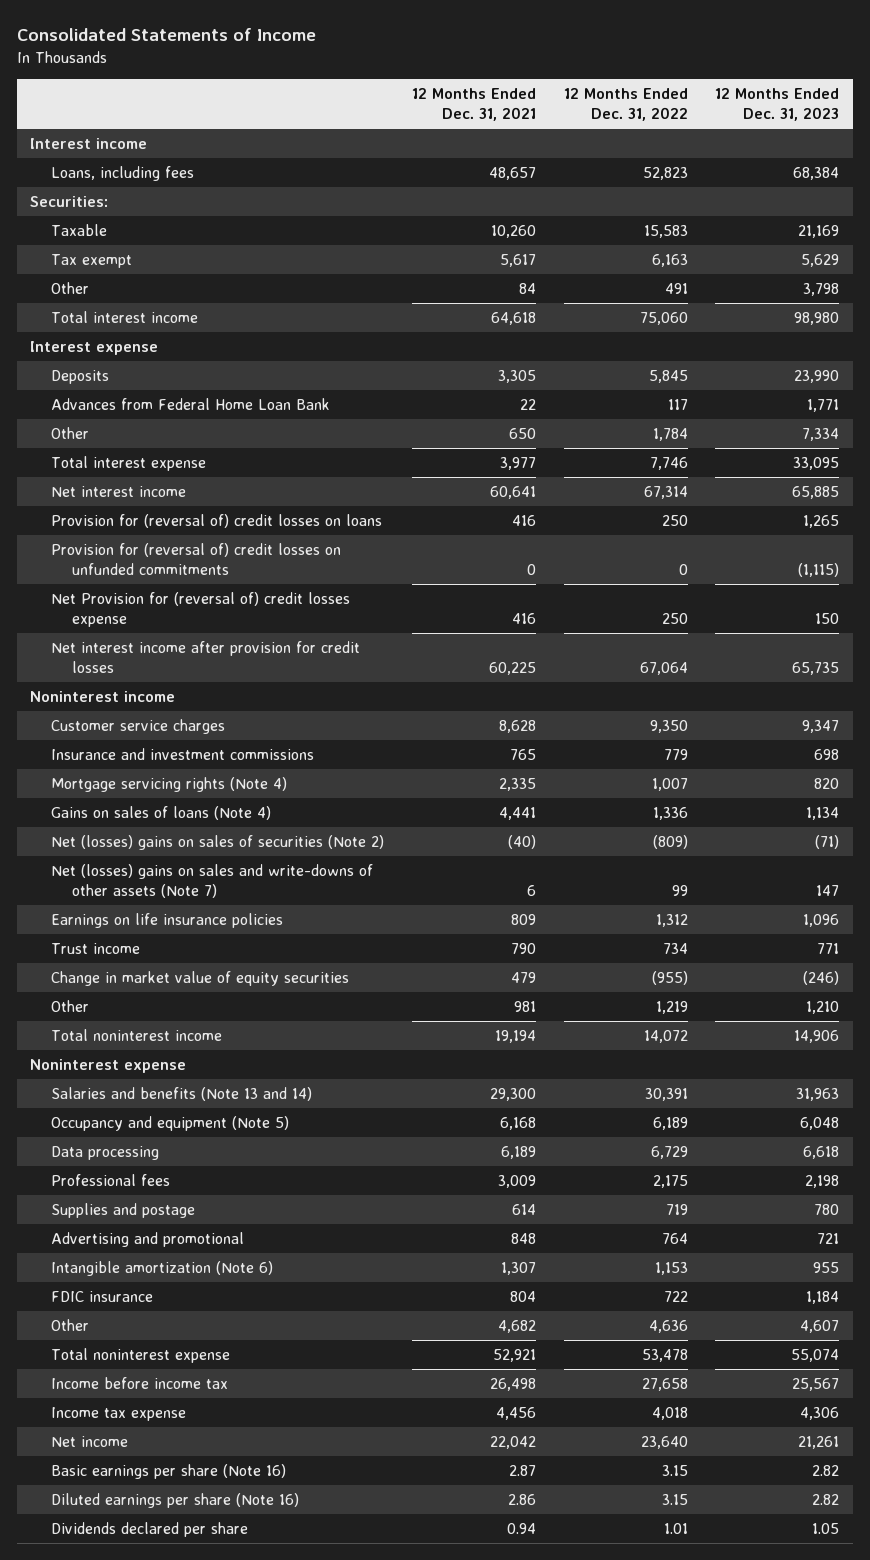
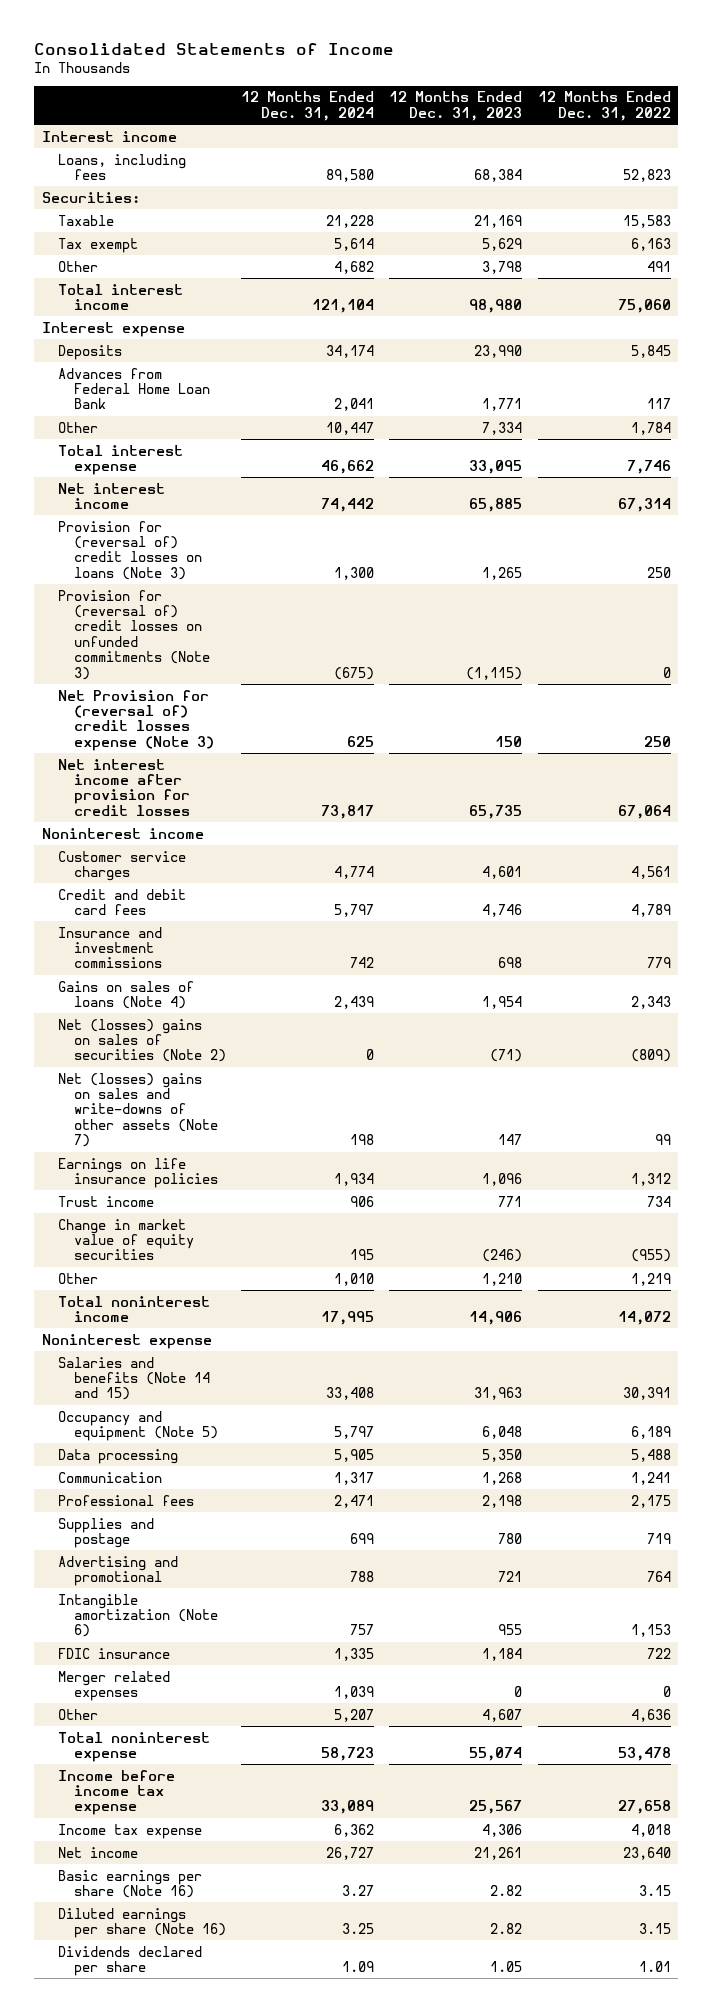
[411,87,536,122] 12 Months Ended Dec. 31, 2021 -> none
none -> [240,91,374,121] 12 Months Ended Dec. 31, 2024
[51,514,383,529] Provision for (reversal of) credit losses on loans -> [57,520,202,580] Provision for (reversal of) credit losses on loans (Note 3)
[51,543,342,576] Provision for (reversal of) credit losses on unfunded commitments -> [57,589,210,680] Provision for (reversal of) credit losses on unfunded commitments (Note 3)
[51,592,351,628] Net Provision for (reversal of) credit losses expense -> [57,689,214,751] Net Provision for (reversal of) credit losses expense (Note 3)
[649,720,688,734] 9,350 -> [630,865,671,879] 4,561
[802,720,840,734] 9,347 -> [482,865,523,879] 4,601
none -> [57,888,186,915] Credit and debit card fees
[51,777,288,793] Mortgage servicing rights (Note 4) -> none
[652,807,688,821] 1,336 -> [630,995,671,1009] 2,343
[806,807,840,821] 1,134 -> [482,995,523,1009] 1,954
[51,1087,313,1102] Salaries and benefits (Note 13 and 14) -> [57,1356,210,1401] Salaries and benefits (Note 14 and 15)
[650,1146,688,1160] 6,729 -> [630,1448,671,1462] 5,488
[803,1146,840,1160] 6,618 -> [482,1448,523,1462] 5,350
none -> [57,1471,162,1483] Communication
none -> [57,1670,170,1701] Merger related expenses
[51,1377,229,1390] Income before income tax -> [57,1769,175,1816] Income before income tax expense

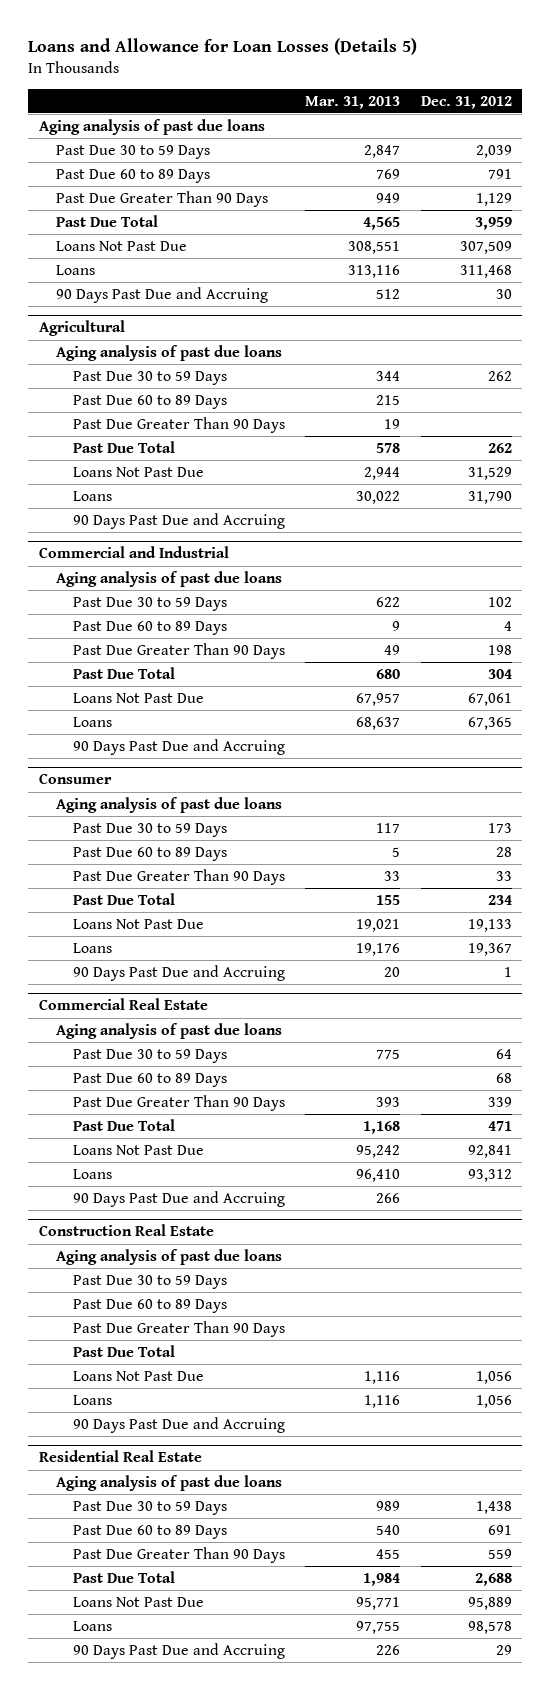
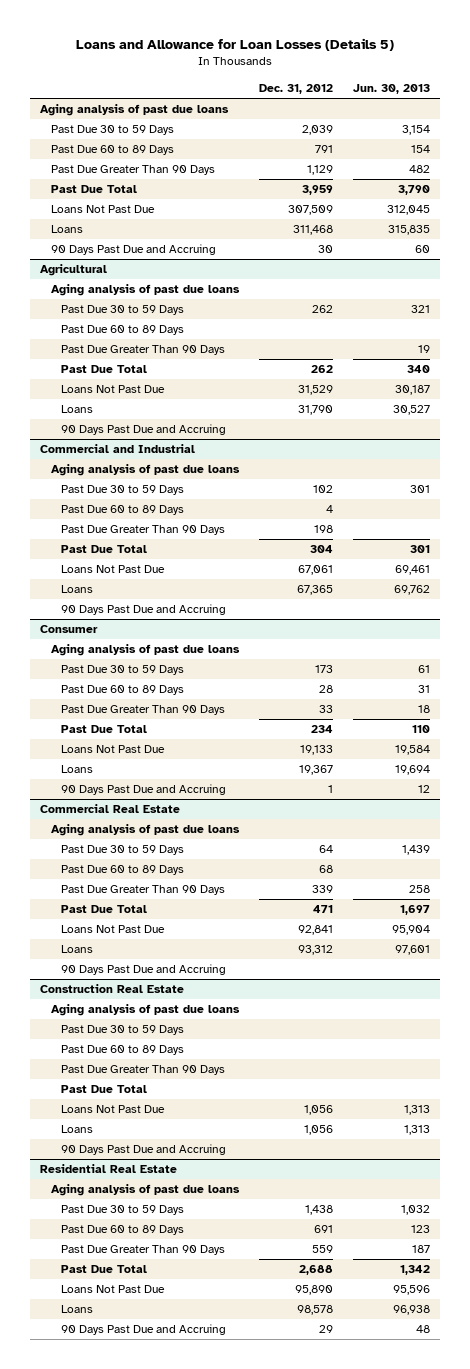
[305,95,401,109] Mar. 31, 2013 -> none
none -> [352,84,430,95] Jun. 30, 2013
[468,1596,513,1610] 95,889 -> [294,1285,333,1296] 95,890

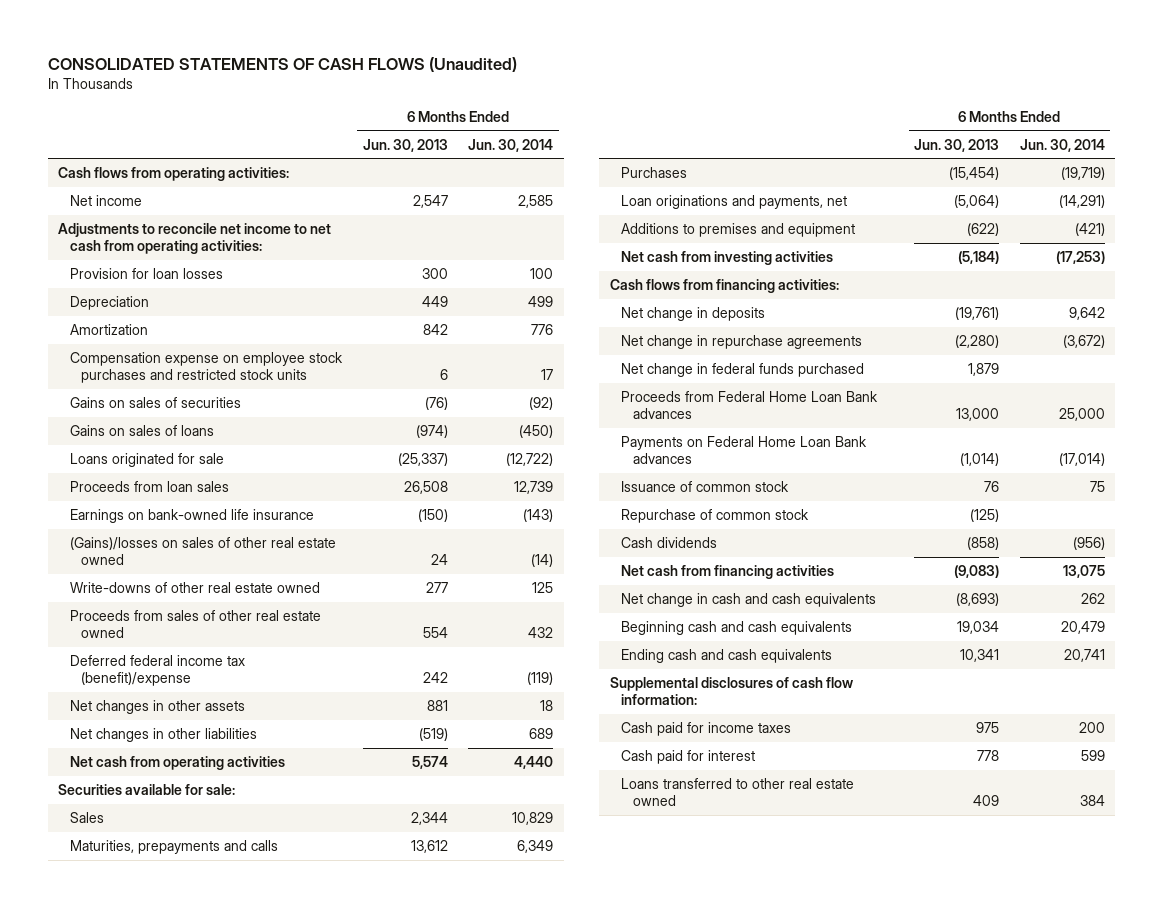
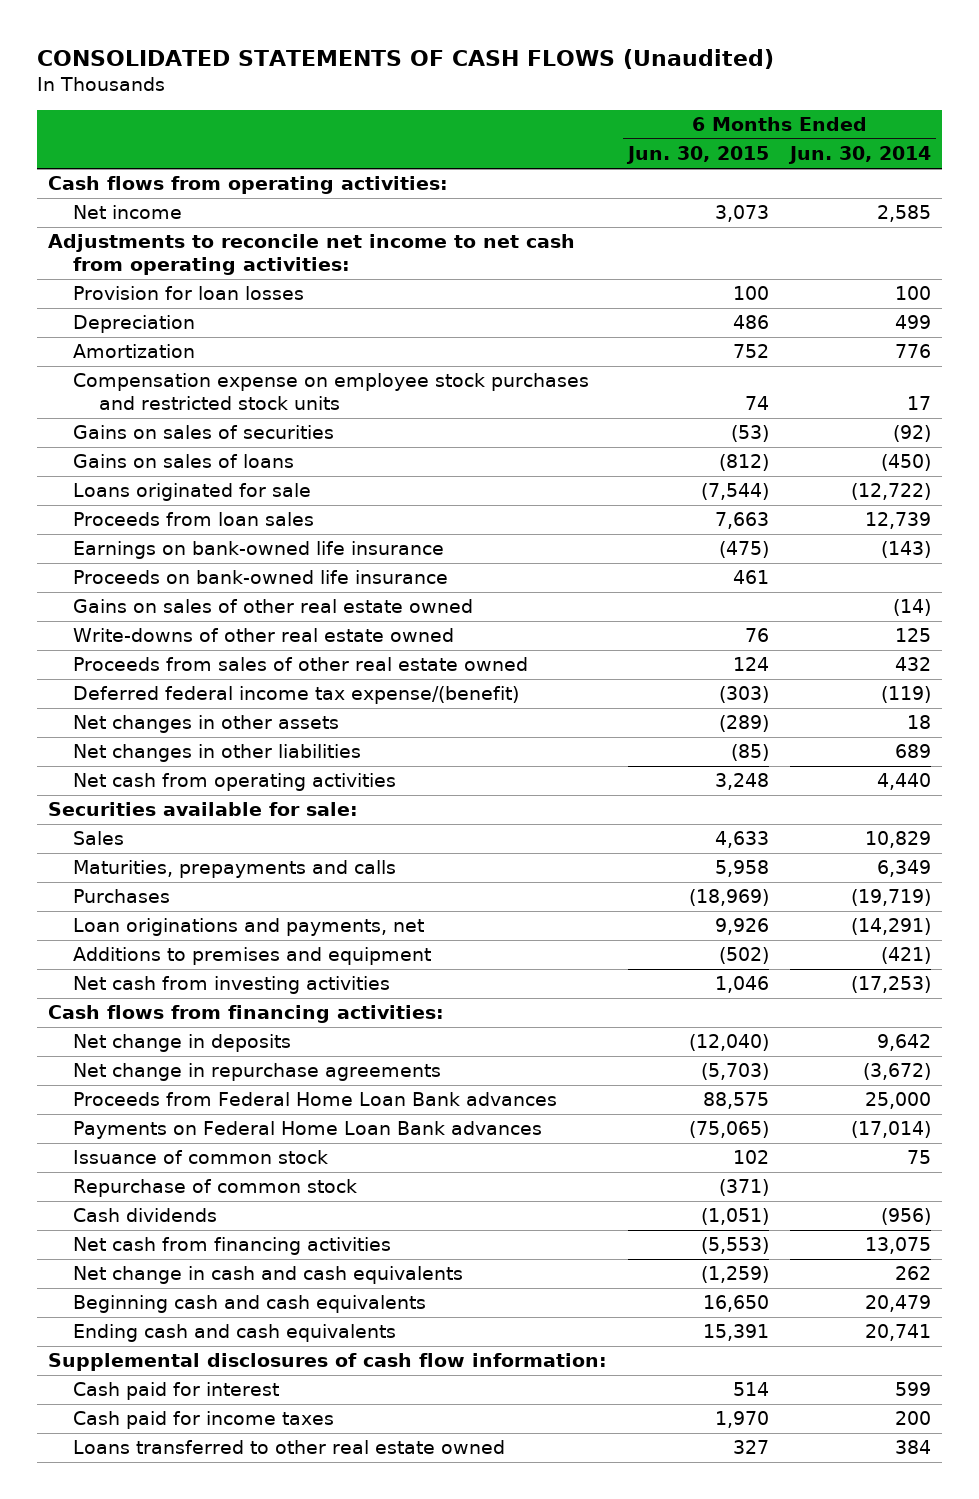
[362,138,448,152] Jun. 30, 2013 -> none
none -> [625,146,769,165] Jun. 30, 2015
none -> [73,570,449,585] Proceeds on bank-owned life insurance
[69,536,336,566] (Gains)/losses on sales of other real estate owned -> [73,599,474,614] Gains on sales of other real estate owned
[69,654,245,687] Deferred federal income tax (benefit)/expense -> [73,686,520,705] Deferred federal income tax expense/(benefit)
[621,362,865,377] Net change in federal funds purchased -> none
[621,721,792,736] Cash paid for income taxes -> [73,1411,335,1430] Cash paid for income taxes

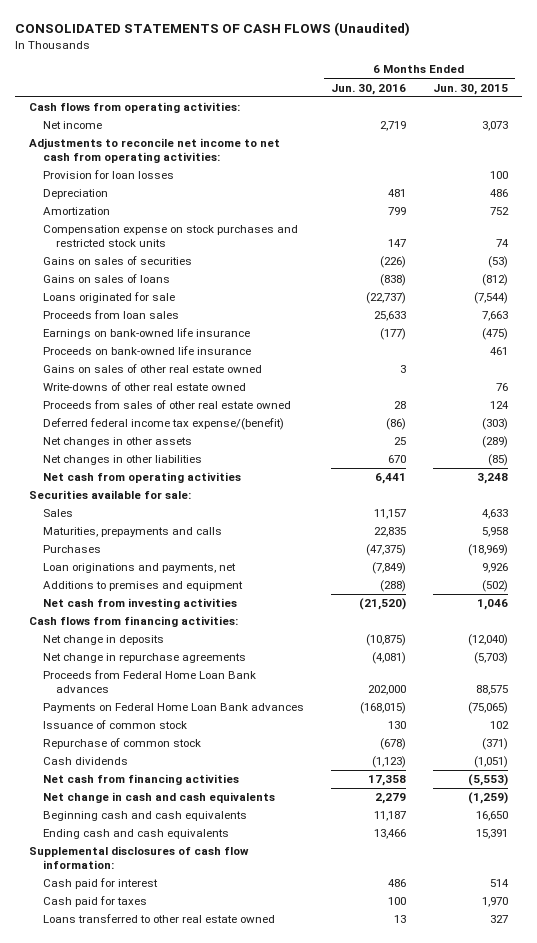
[788,146,932,165] Jun. 30, 2014 -> none
none -> [330,83,406,95] Jun. 30, 2016
[73,373,590,410] Compensation expense on employee stock purchases and restricted stock units -> [42,225,298,248] Compensation expense on stock purchases and restricted stock units
[73,1411,335,1430] Cash paid for income taxes -> [42,896,147,908] Cash paid for taxes

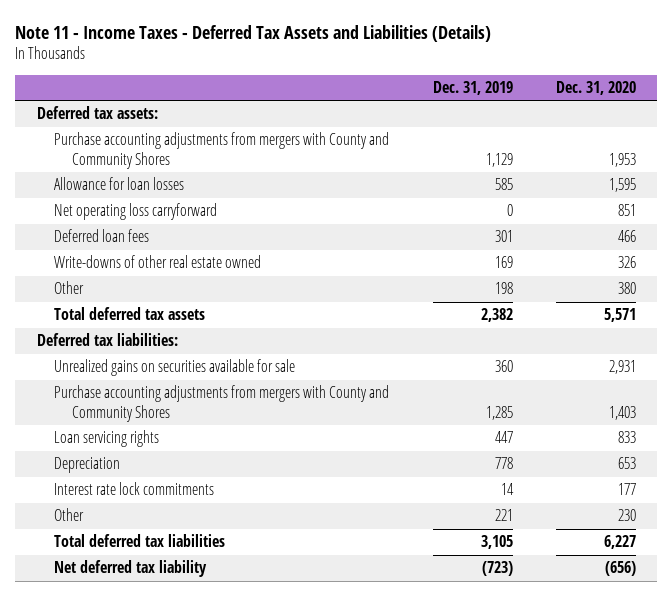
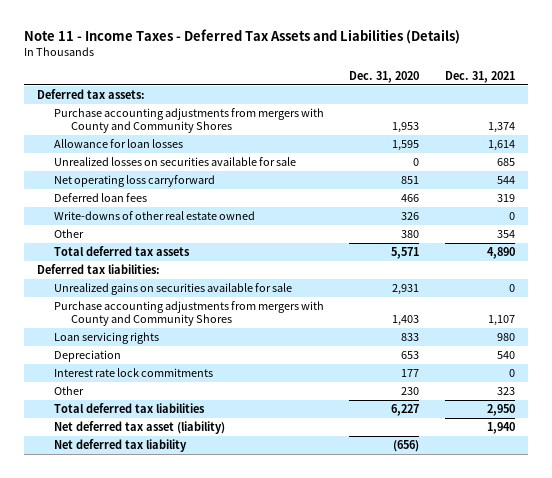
[432,80,513,95] Dec. 31, 2019 -> none
none -> [444,71,515,84] Dec. 31, 2021
none -> [54,156,297,166] Unrealized losses on securities available for sale
none -> [54,420,226,434] Net deferred tax asset (liability)

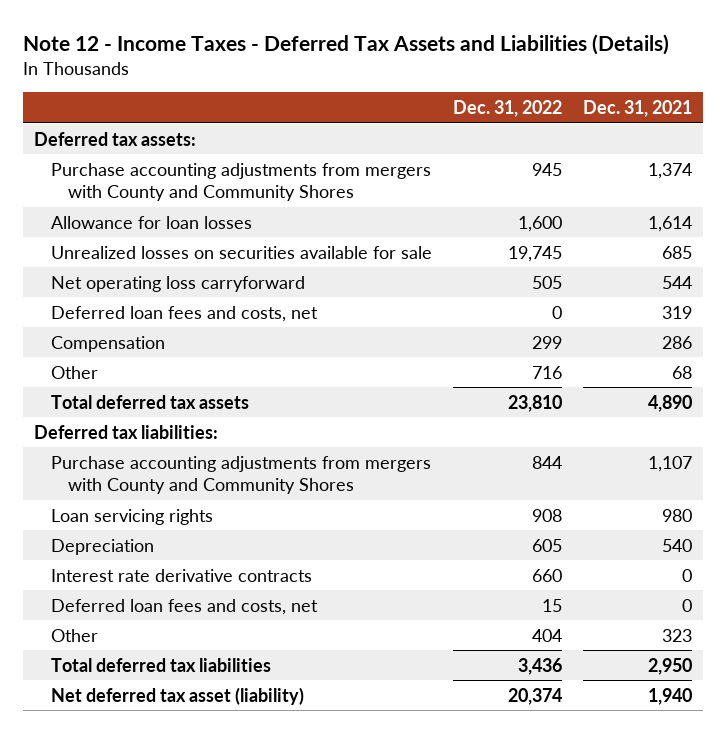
[23,29,460,45] Note 11 - Income Taxes - Deferred Tax Assets and Liabilities (Details) -> [23,33,670,55] Note 12 - Income Taxes - Deferred Tax Assets and Liabilities (Details)
[349,71,420,84] Dec. 31, 2020 -> none
none -> [453,99,563,117] Dec. 31, 2022
[54,210,256,220] Write-downs of other real estate owned -> none
[54,192,148,202] Deferred loan fees -> [50,305,318,322] Deferred loan fees and costs, net
none -> [50,335,165,352] Compensation
[496,229,515,238] 354 -> [672,365,693,379] 68
[54,282,293,295] Unrealized gains on securities available for sale -> none
[54,367,214,377] Interest rate lock commitments -> none
none -> [50,568,312,582] Interest rate derivative contracts
none -> [50,598,318,615] Deferred loan fees and costs, net
[54,438,188,452] Net deferred tax liability -> none

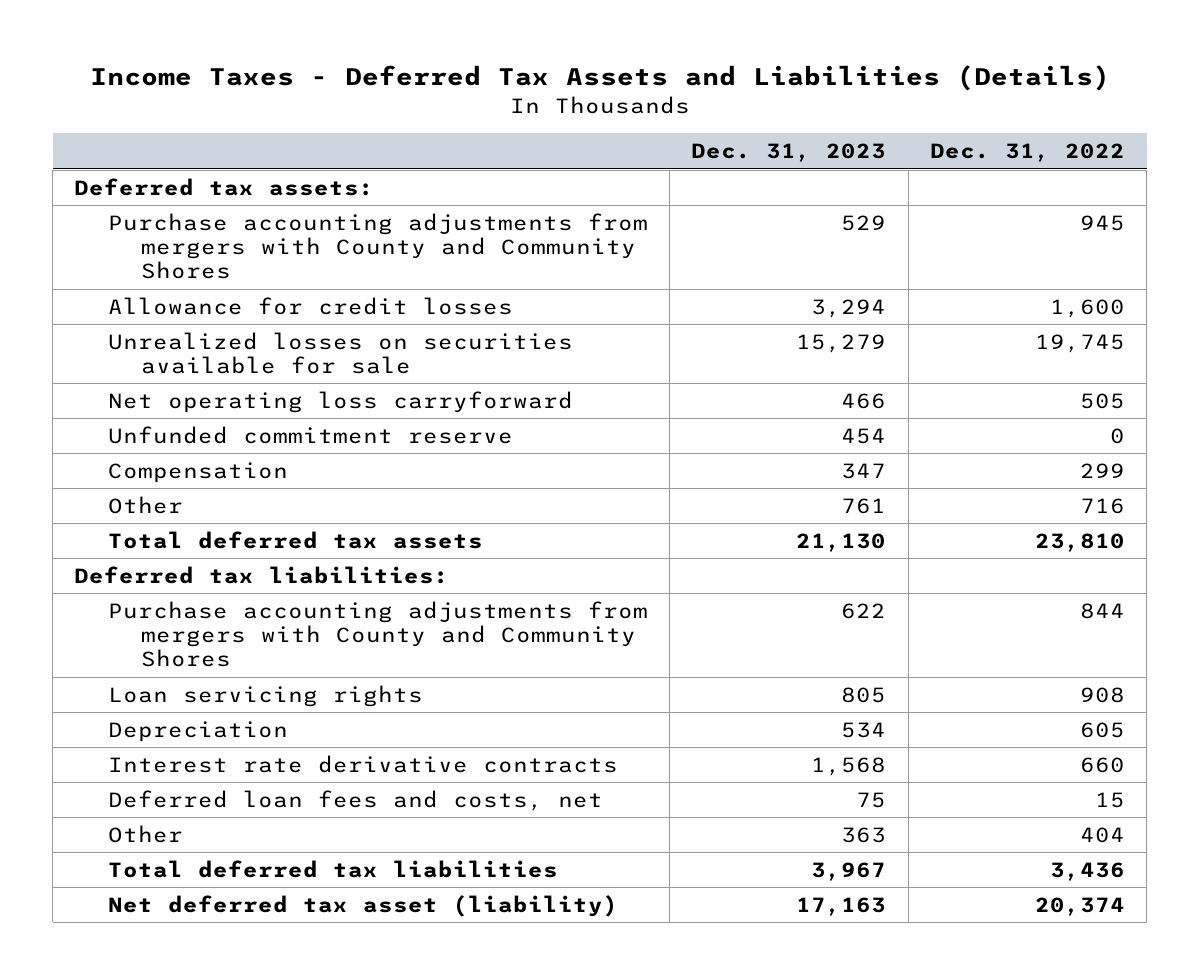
[23,33,670,55] Note 12 - Income Taxes - Deferred Tax Assets and Liabilities (Details) -> [89,64,1110,91] Income Taxes - Deferred Tax Assets and Liabilities (Details)
[583,99,693,117] Dec. 31, 2021 -> none
none -> [691,143,887,163] Dec. 31, 2023
[50,215,252,229] Allowance for loan losses -> [107,296,513,315] Allowance for credit losses
[50,305,318,322] Deferred loan fees and costs, net -> none
none -> [107,425,513,444] Unfunded commitment reserve

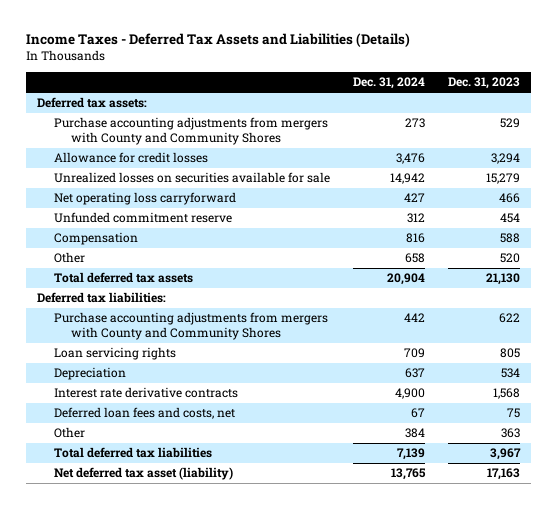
[929,143,1125,163] Dec. 31, 2022 -> none
none -> [352,77,425,90] Dec. 31, 2024
[841,462,887,479] 347 -> [499,233,520,244] 588
[841,497,887,514] 761 -> [499,253,520,264] 520

